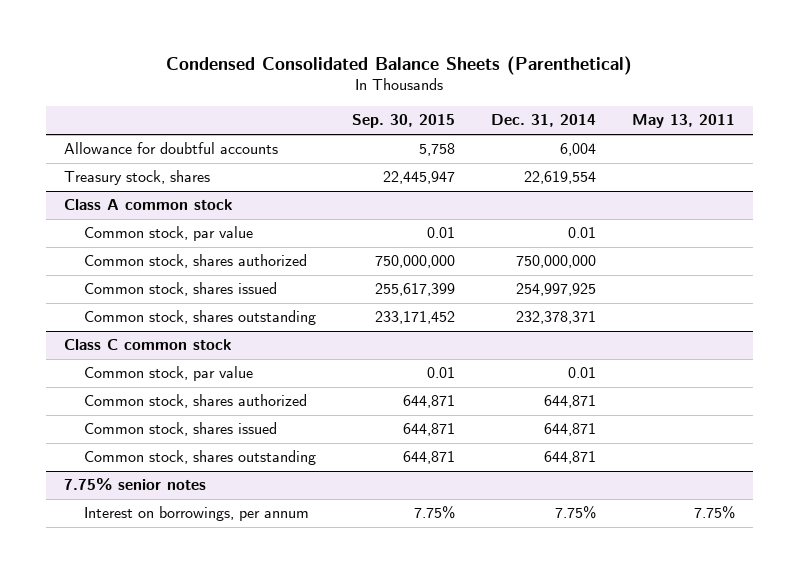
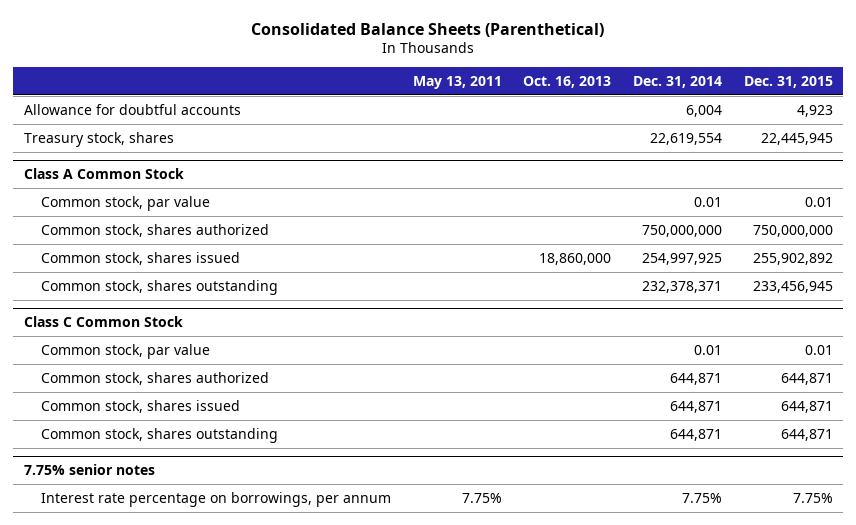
[166,55,633,75] Condensed Consolidated Balance Sheets (Parenthetical) -> [251,22,605,37] Consolidated Balance Sheets (Parenthetical)
[351,114,455,129] Sep. 30, 2015 -> none
none -> [523,75,612,88] Oct. 16, 2013
none -> [743,75,833,88] Dec. 31, 2015
[64,199,233,211] Class A common stock -> [23,168,184,180] Class A Common Stock
[64,339,232,351] Class C common stock -> [23,316,183,328] Class C Common Stock
[83,506,309,522] Interest on borrowings, per annum -> [41,491,392,507] Interest rate percentage on borrowings, per annum

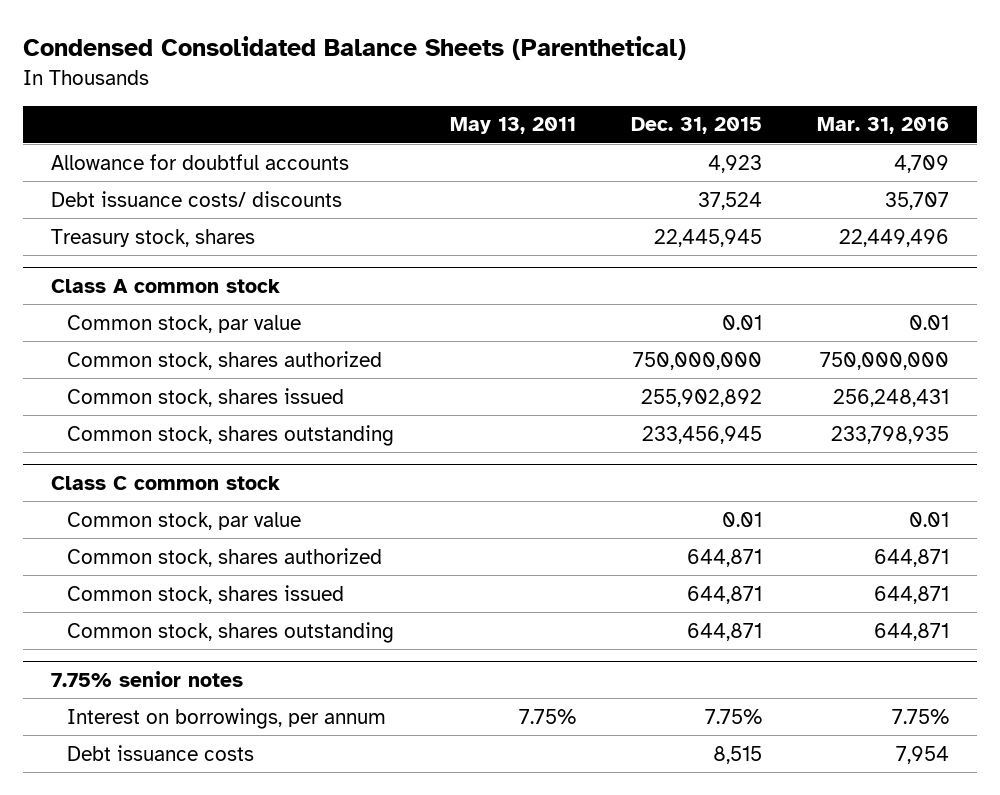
[251,22,605,37] Consolidated Balance Sheets (Parenthetical) -> [23,36,687,61] Condensed Consolidated Balance Sheets (Parenthetical)
[523,75,612,88] Oct. 16, 2013 -> none
[632,75,722,88] Dec. 31, 2014 -> none
none -> [817,117,950,135] Mar. 31, 2016
none -> [50,190,342,207] Debt issuance costs/ discounts
[23,168,184,180] Class A Common Stock -> [50,278,280,293] Class A common stock
[23,316,183,328] Class C Common Stock -> [50,475,280,490] Class C common stock
[41,491,392,507] Interest rate percentage on borrowings, per annum -> [67,707,387,729] Interest on borrowings, per annum
none -> [67,744,255,761] Debt issuance costs

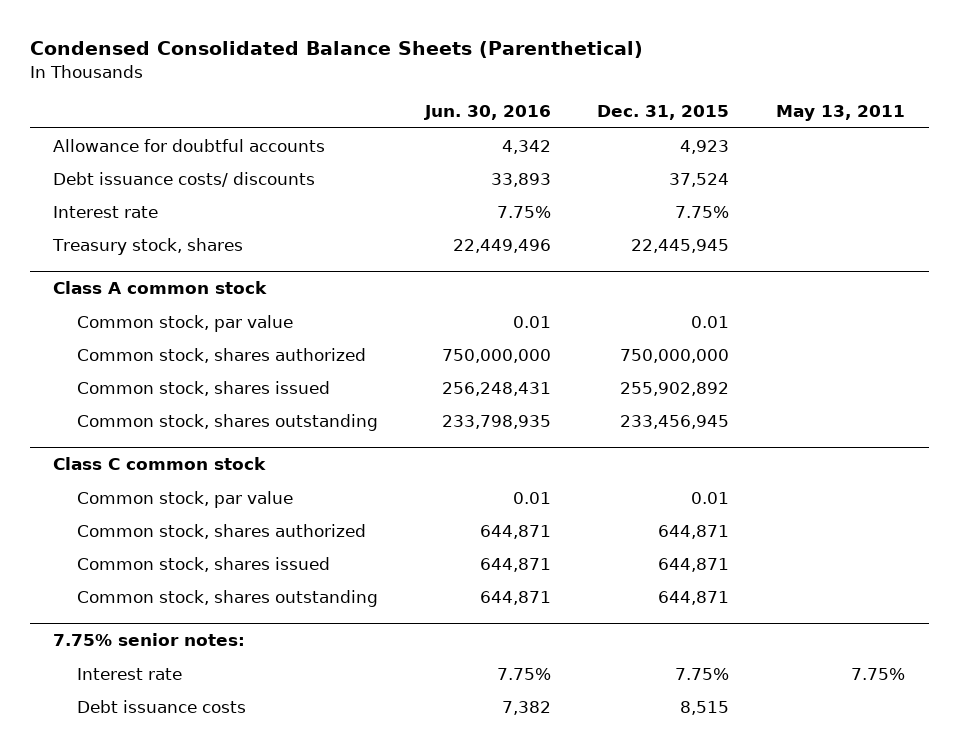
[817,117,950,135] Mar. 31, 2016 -> none
none -> [423,105,551,121] Jun. 30, 2016
none -> [53,205,159,218] Interest rate
[50,670,243,687] 7.75% senior notes -> [53,632,246,646] 7.75% senior notes:
[67,707,387,729] Interest on borrowings, per annum -> [76,667,182,680] Interest rate

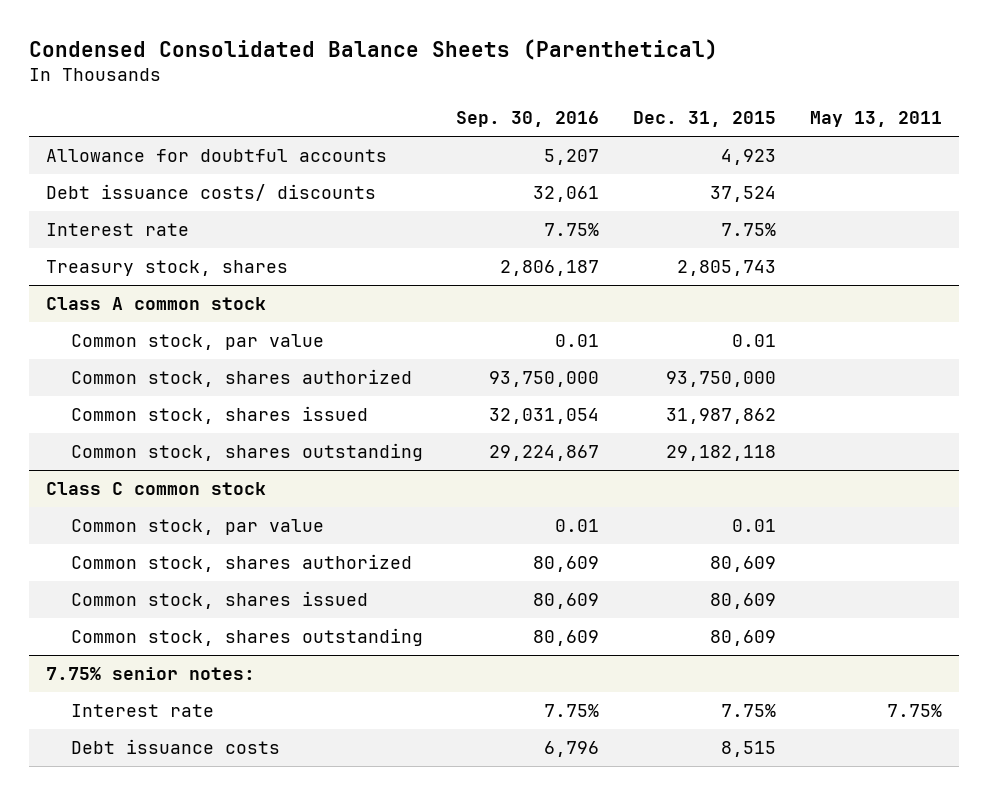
[423,105,551,121] Jun. 30, 2016 -> none
none -> [456,111,600,128] Sep. 30, 2016
[631,238,730,253] 22,445,945 -> [677,260,777,277] 2,805,743
[620,348,730,363] 750,000,000 -> [666,371,777,388] 93,750,000
[620,381,730,396] 255,902,892 -> [666,408,777,425] 31,987,862
[620,414,730,429] 233,456,945 -> [666,445,777,462] 29,182,118
[658,524,730,539] 644,871 -> [710,556,777,573] 80,609
[658,557,730,572] 644,871 -> [710,593,777,610] 80,609
[658,590,730,605] 644,871 -> [710,630,777,647] 80,609

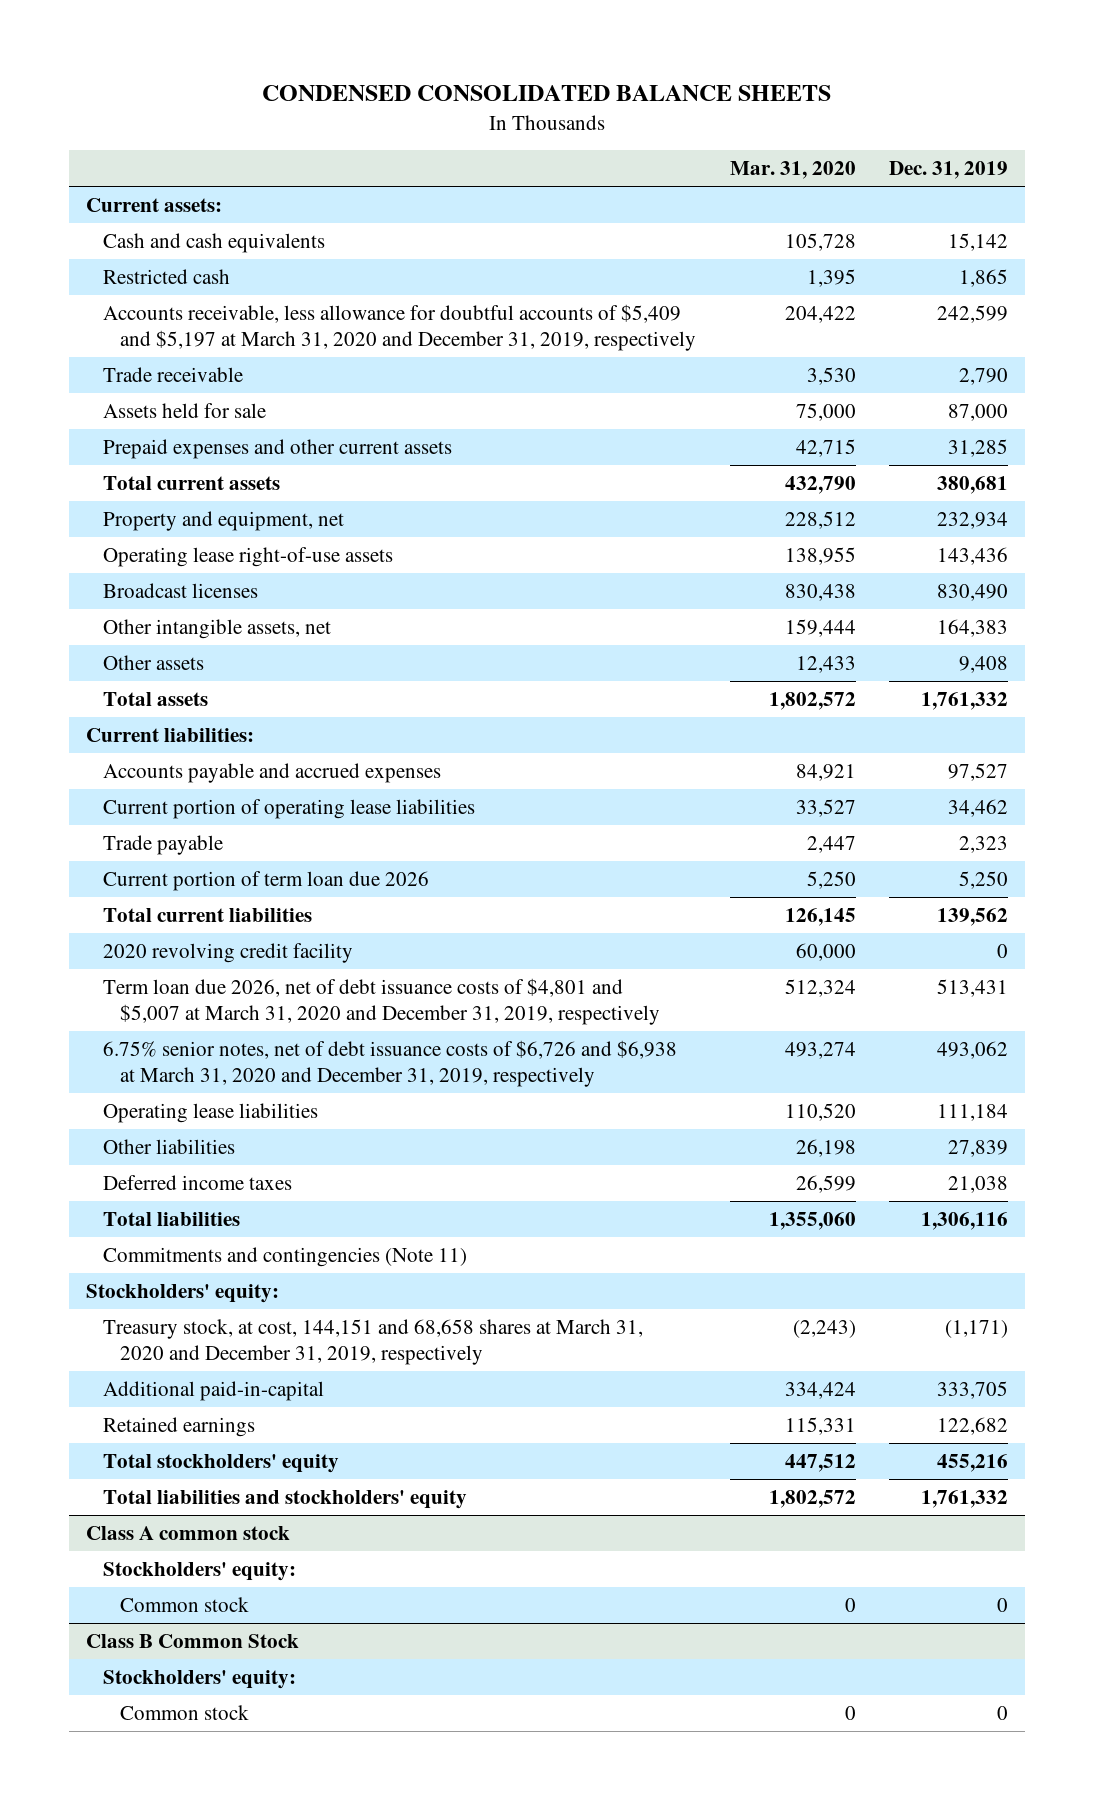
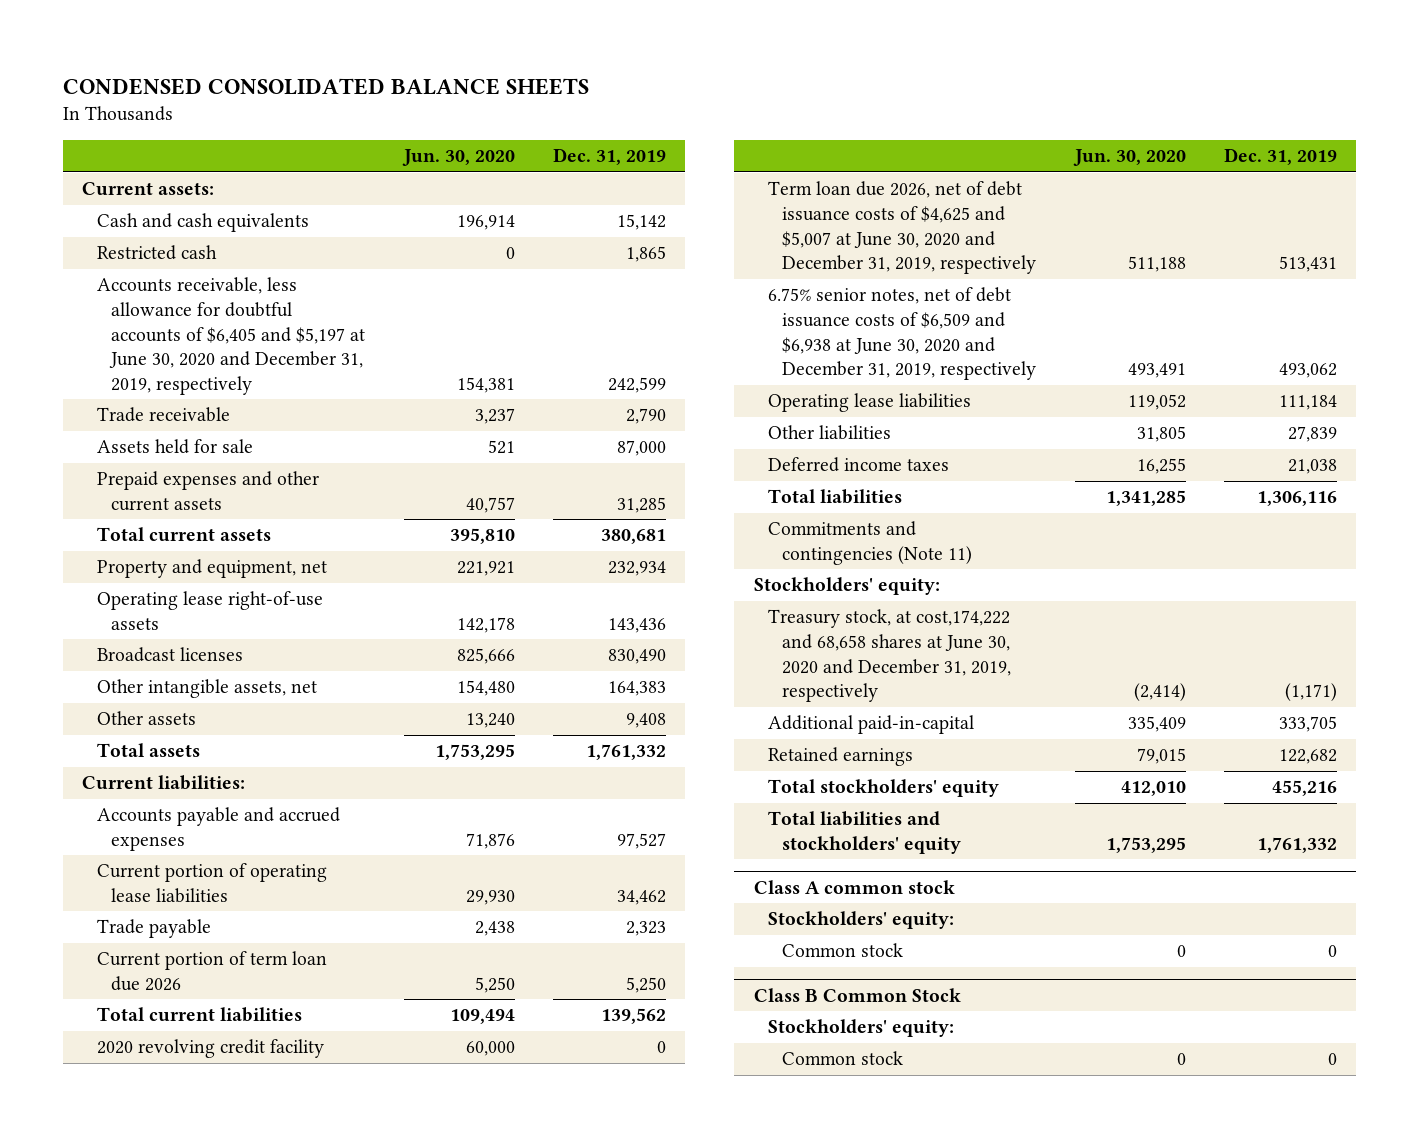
[729,161,856,180] Mar. 31, 2020 -> none
none -> [401,149,515,167] Jun. 30, 2020
[103,303,697,351] Accounts receivable, less allowance for doubtful accounts of $5,409 and $5,197 at March 31, 2020 and December 31, 2019, respectively -> [96,277,366,395] Accounts receivable, less allowance for doubtful accounts of $6,405 and $5,197 at June 30, 2020 and December 31, 2019, respectively
[103,977,661,1025] Term loan due 2026, net of debt issuance costs of $4,801 and $5,007 at March 31, 2020 and December 31, 2019, respectively -> [767,181,1037,275] Term loan due 2026, net of debt issuance costs of $4,625 and $5,007 at June 30, 2020 and December 31, 2019, respectively
[103,1039,678,1087] 6.75% senior notes, net of debt issuance costs of $6,726 and $6,938 at March 31, 2020 and December 31, 2019, respectively -> [767,287,1037,381] 6.75% senior notes, net of debt issuance costs of $6,509 and $6,938 at June 30, 2020 and December 31, 2019, respectively
[103,1318,644,1365] Treasury stock, at cost, 144,151 and 68,658 shares at March 31, 2020 and December 31, 2019, respectively -> [767,609,1012,703] Treasury stock, at cost,174,222 and 68,658 shares at June 30, 2020 and December 31, 2019, respectively

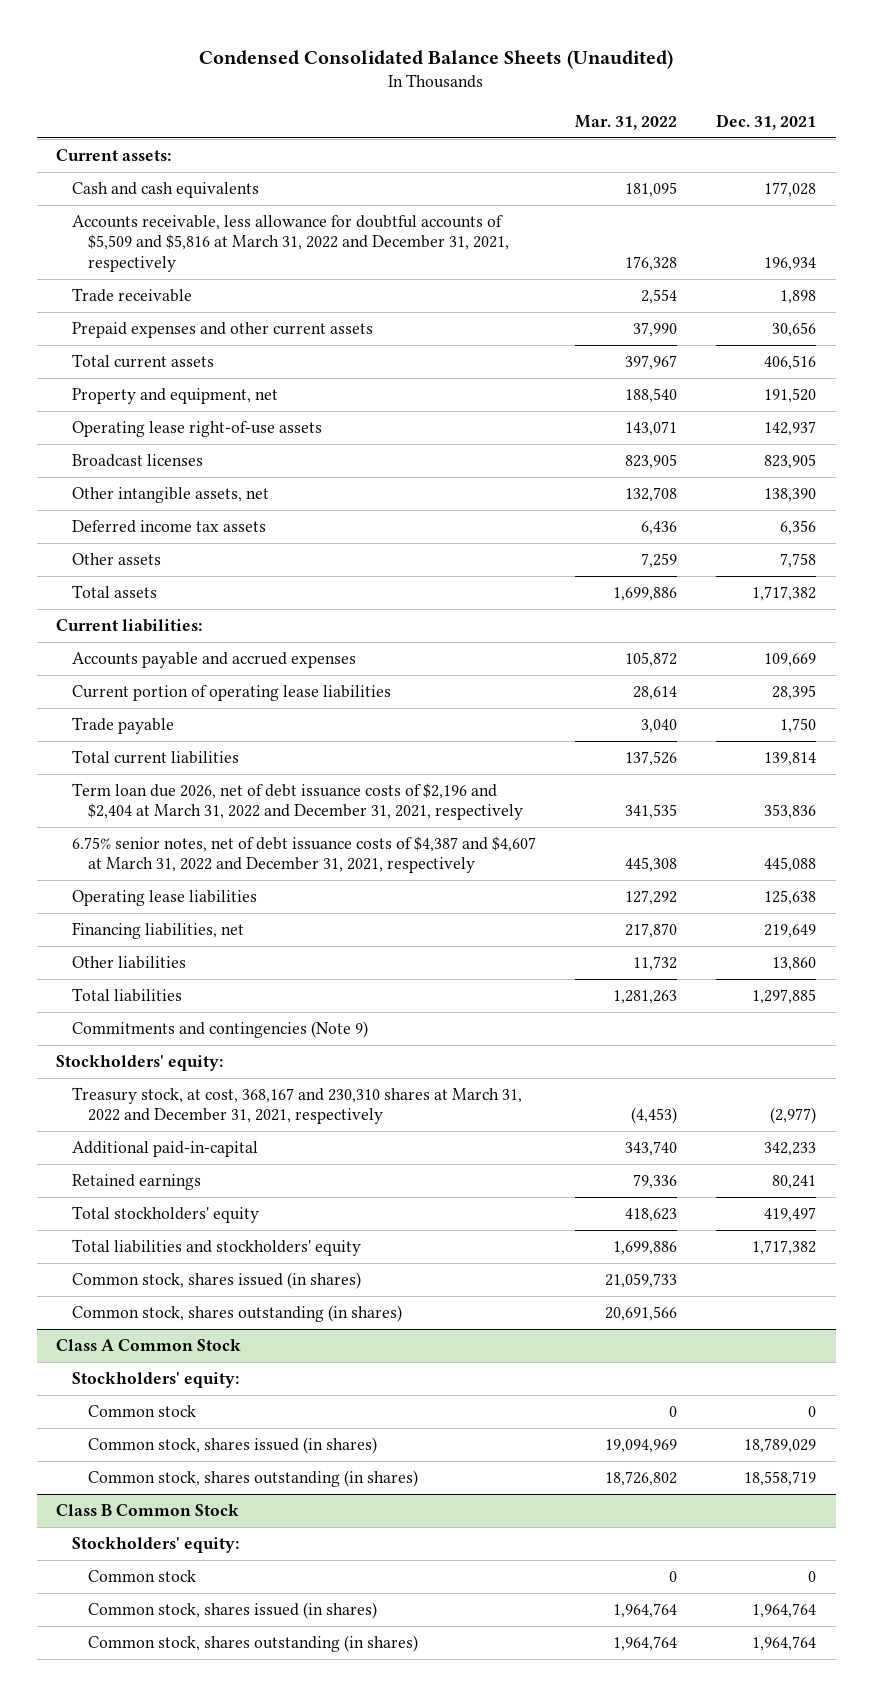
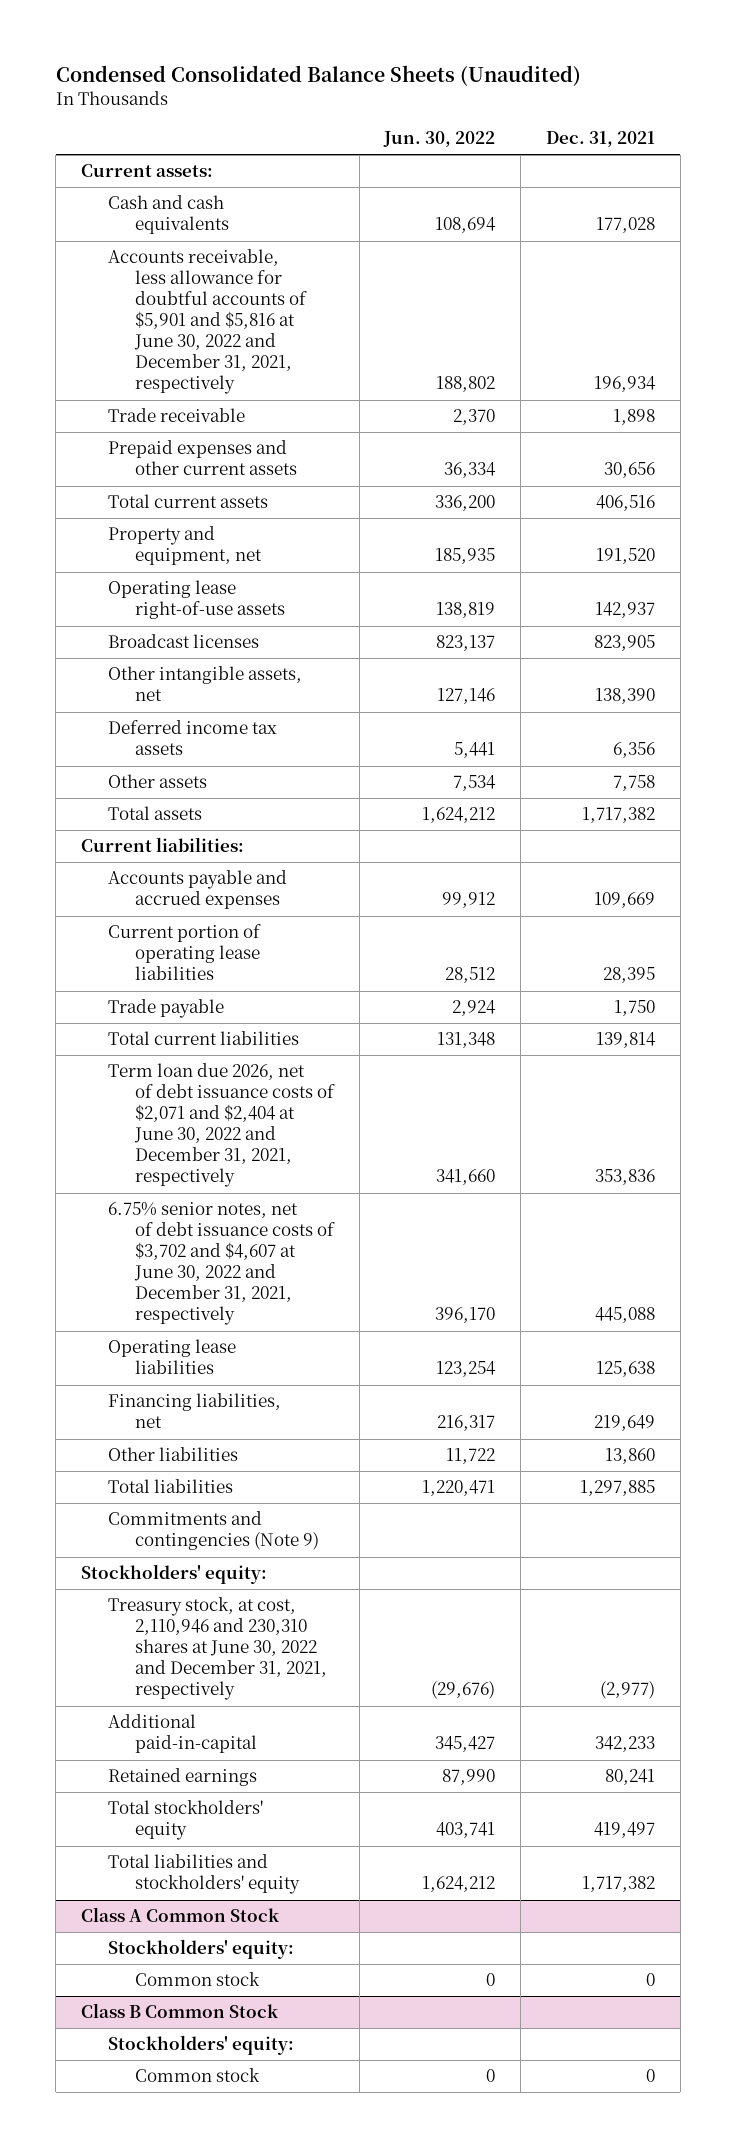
[575,114,678,130] Mar. 31, 2022 -> none
none -> [383,130,496,147] Jun. 30, 2022
[72,215,509,272] Accounts receivable, less allowance for doubtful accounts of $5,509 and $5,816 at March 31, 2022 and December 31, 2021, respectively -> [107,249,307,395] Accounts receivable, less allowance for doubtful accounts of $5,901 and $5,816 at June 30, 2022 and December 31, 2021, respectively
[72,783,523,821] Term loan due 2026, net of debt issuance costs of $2,196 and $2,404 at March 31, 2022 and December 31, 2021, respectively -> [107,1063,335,1188] Term loan due 2026, net of debt issuance costs of $2,071 and $2,404 at June 30, 2022 and December 31, 2021, respectively
[72,836,537,874] 6.75% senior notes, net of debt issuance costs of $4,387 and $4,607 at March 31, 2022 and December 31, 2021, respectively -> [107,1202,335,1326] 6.75% senior notes, net of debt issuance costs of $3,702 and $4,607 at June 30, 2022 and December 31, 2021, respectively
[72,1087,523,1125] Treasury stock, at cost, 368,167 and 230,310 shares at March 31, 2022 and December 31, 2021, respectively -> [107,1597,327,1701] Treasury stock, at cost, 2,110,946 and 230,310 shares at June 30, 2022 and December 31, 2021, respectively
[72,1272,362,1290] Common stock, shares issued (in shares) -> none
[72,1305,403,1323] Common stock, shares outstanding (in shares) -> none
[87,1437,377,1455] Common stock, shares issued (in shares) -> none
[87,1470,418,1488] Common stock, shares outstanding (in shares) -> none
[87,1602,377,1620] Common stock, shares issued (in shares) -> none
[87,1635,418,1653] Common stock, shares outstanding (in shares) -> none

